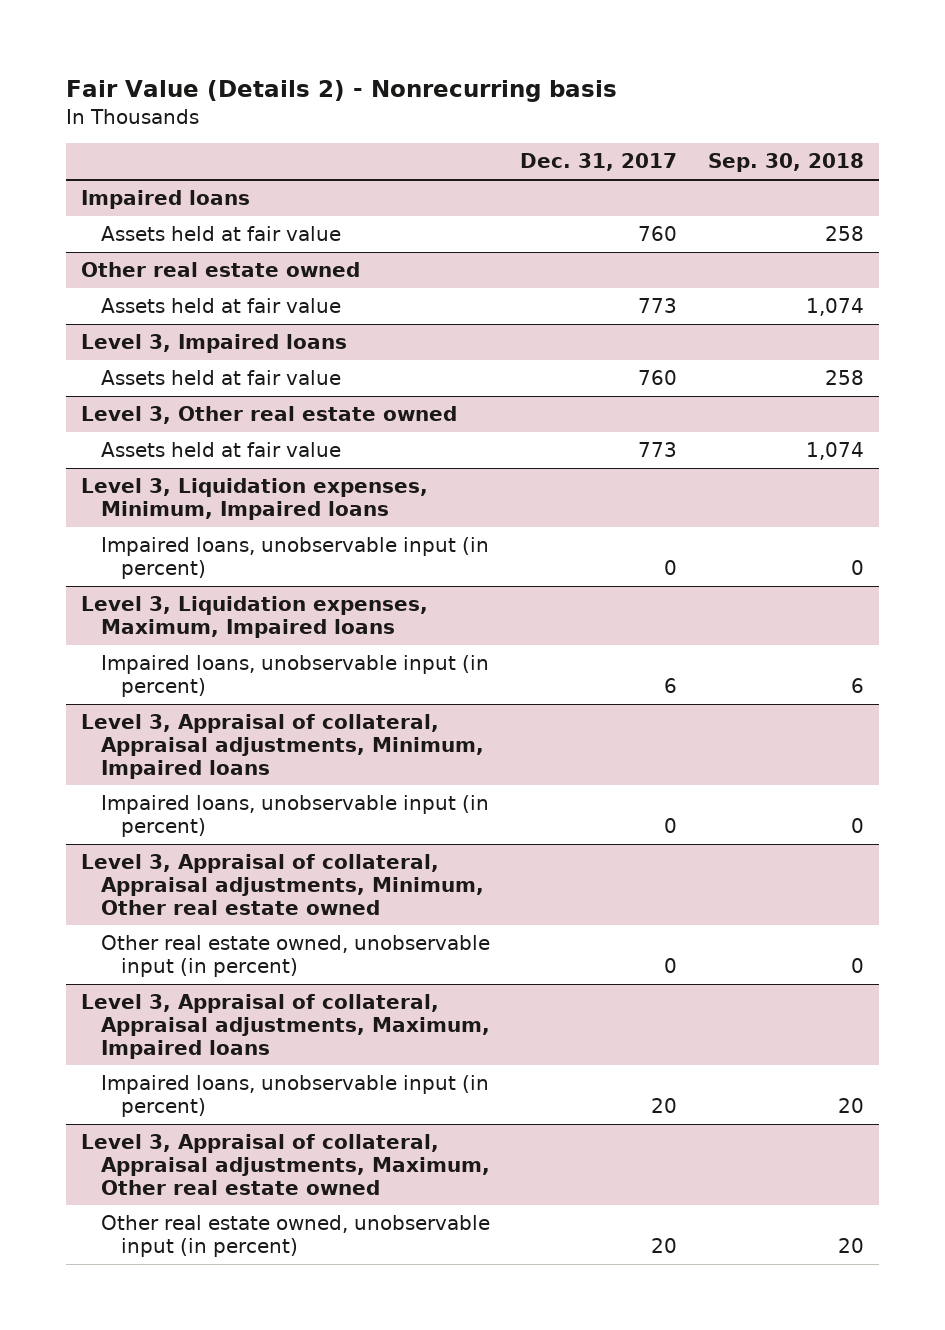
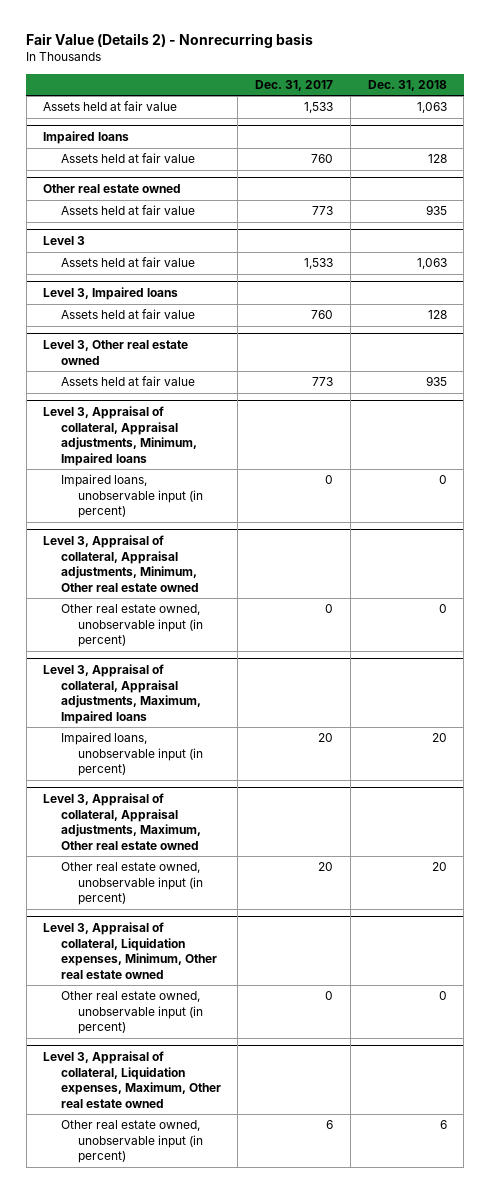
[707,153,864,173] Sep. 30, 2018 -> none
none -> [367,79,447,91] Dec. 31, 2018
none -> [43,101,178,112] Assets held at fair value
none -> [43,236,86,246] Level 3
none -> [60,257,195,268] Assets held at fair value
[81,478,429,520] Level 3, Liquidation expenses, Minimum, Impaired loans -> none
[101,537,490,579] Impaired loans, unobservable input (in percent) -> none
[81,596,429,638] Level 3, Liquidation expenses, Maximum, Impaired loans -> none
[101,655,490,697] Impaired loans, unobservable input (in percent) -> none
none -> [43,922,217,979] Level 3, Appraisal of collateral, Liquidation expenses, Minimum, Other real estate owned
none -> [60,991,203,1035] Other real estate owned, unobservable input (in percent)
none -> [43,1051,221,1108] Level 3, Appraisal of collateral, Liquidation expenses, Maximum, Other real estate owned
none -> [60,1120,203,1164] Other real estate owned, unobservable input (in percent)

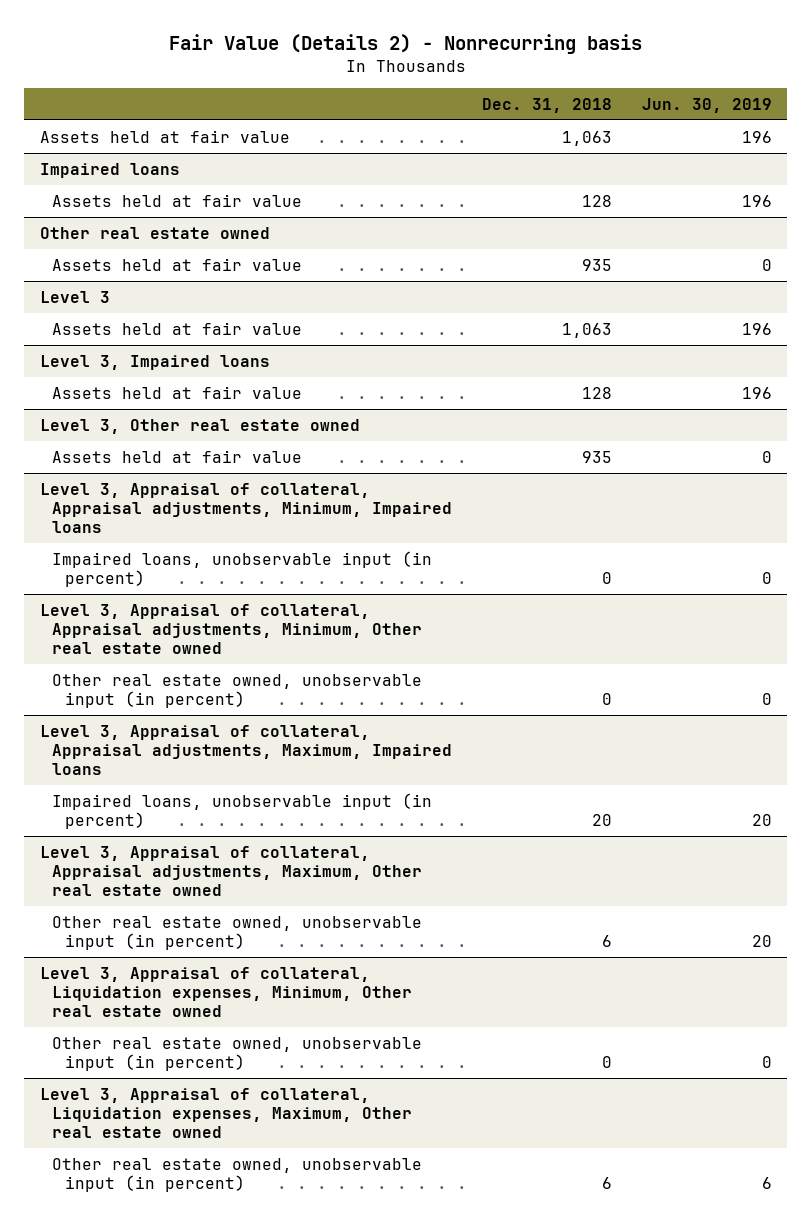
[255,79,334,91] Dec. 31, 2017 -> none
none -> [642,97,773,113] Jun. 30, 2019
[431,862,447,872] 20 -> [602,934,613,947] 6

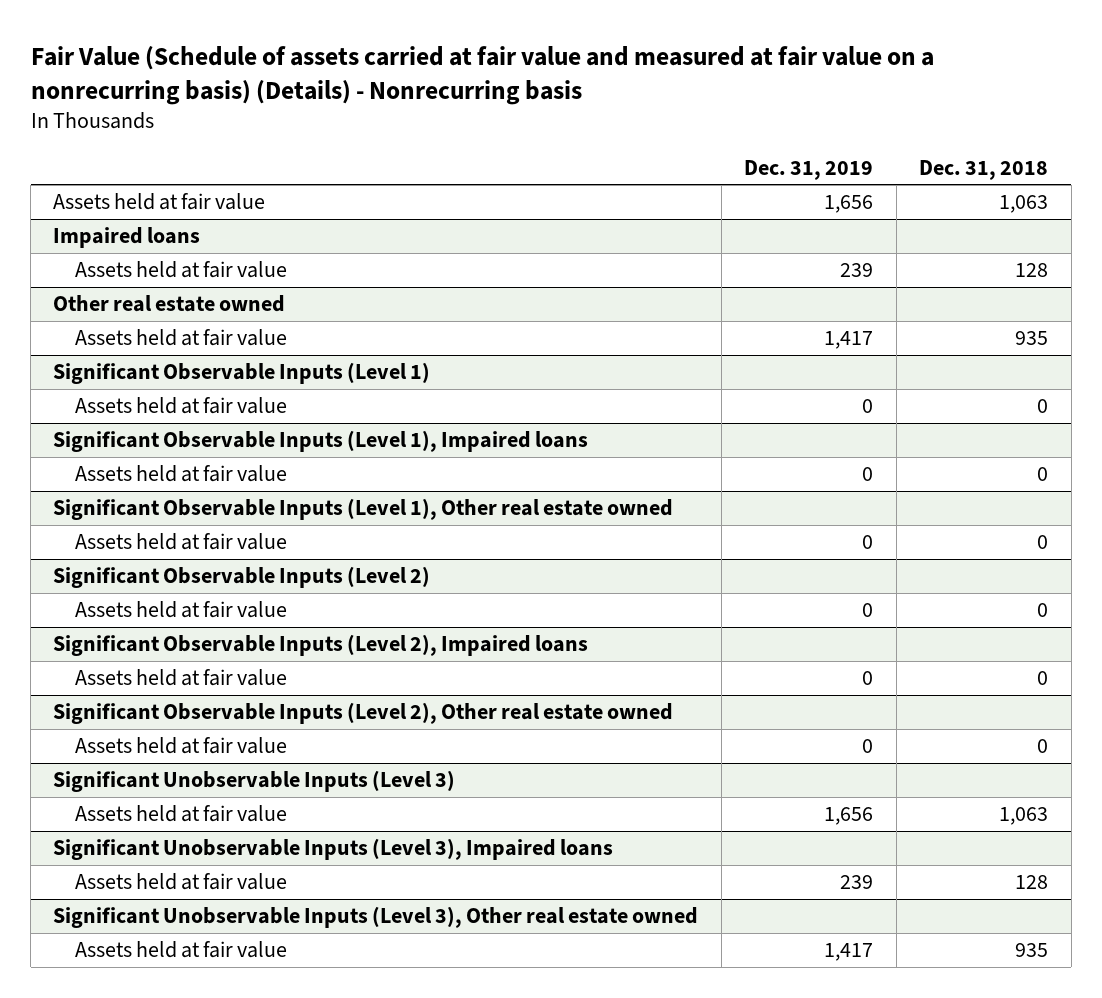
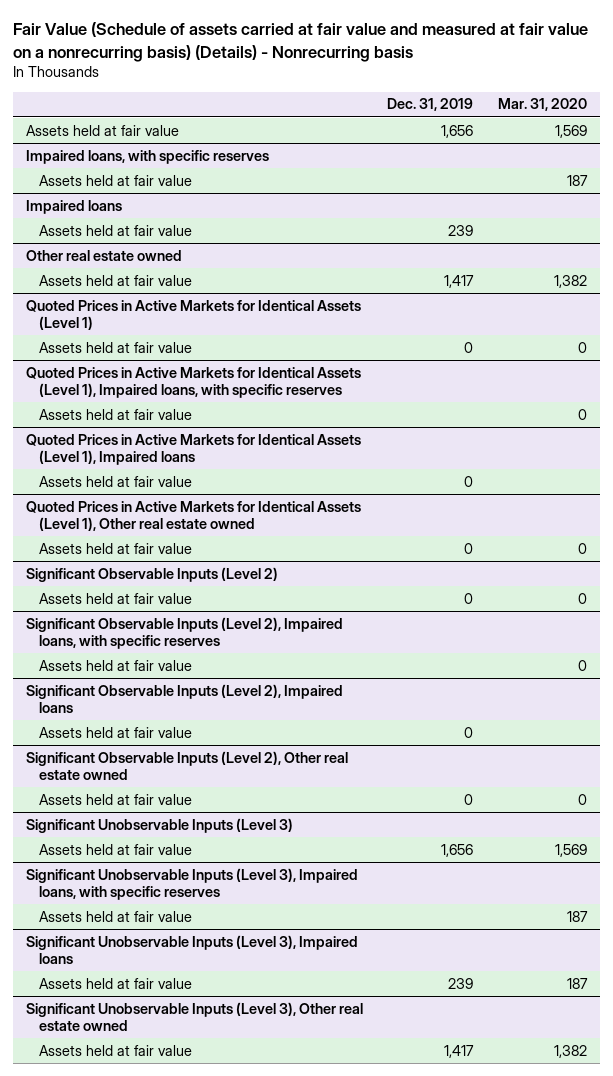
[919,159,1049,180] Dec. 31, 2018 -> none
none -> [498,98,588,112] Mar. 31, 2020
none -> [25,149,269,164] Impaired loans, with specific reserves
none -> [39,174,193,186] Assets held at fair value
[53,362,431,385] Significant Observable Inputs (Level 1) -> [25,299,361,330] Quoted Prices in Active Markets for Identical Assets (Level 1)
[53,430,589,453] Significant Observable Inputs (Level 1), Impaired loans -> none
none -> [25,366,361,398] Quoted Prices in Active Markets for Identical Assets (Level 1), Impaired loans, with specific reserves
none -> [39,408,193,420] Assets held at fair value
none -> [25,433,361,465] Quoted Prices in Active Markets for Identical Assets (Level 1), Impaired loans
[53,498,674,521] Significant Observable Inputs (Level 1), Other real estate owned -> none
none -> [25,500,361,531] Quoted Prices in Active Markets for Identical Assets (Level 1), Other real estate owned
none -> [25,616,343,649] Significant Observable Inputs (Level 2), Impaired loans, with specific reserves
none -> [39,659,193,671] Assets held at fair value
none -> [25,867,358,900] Significant Unobservable Inputs (Level 3), Impaired loans, with specific reserves
none -> [39,910,193,922] Assets held at fair value

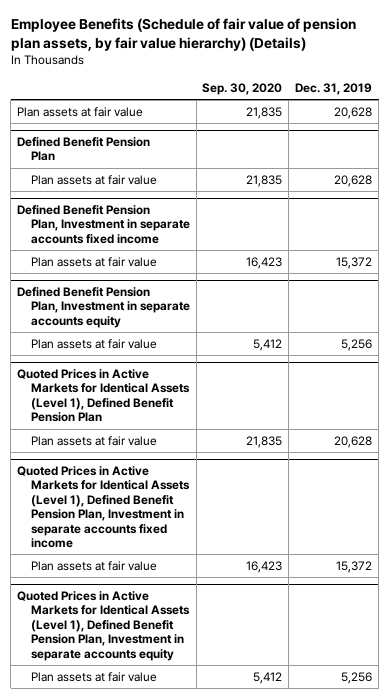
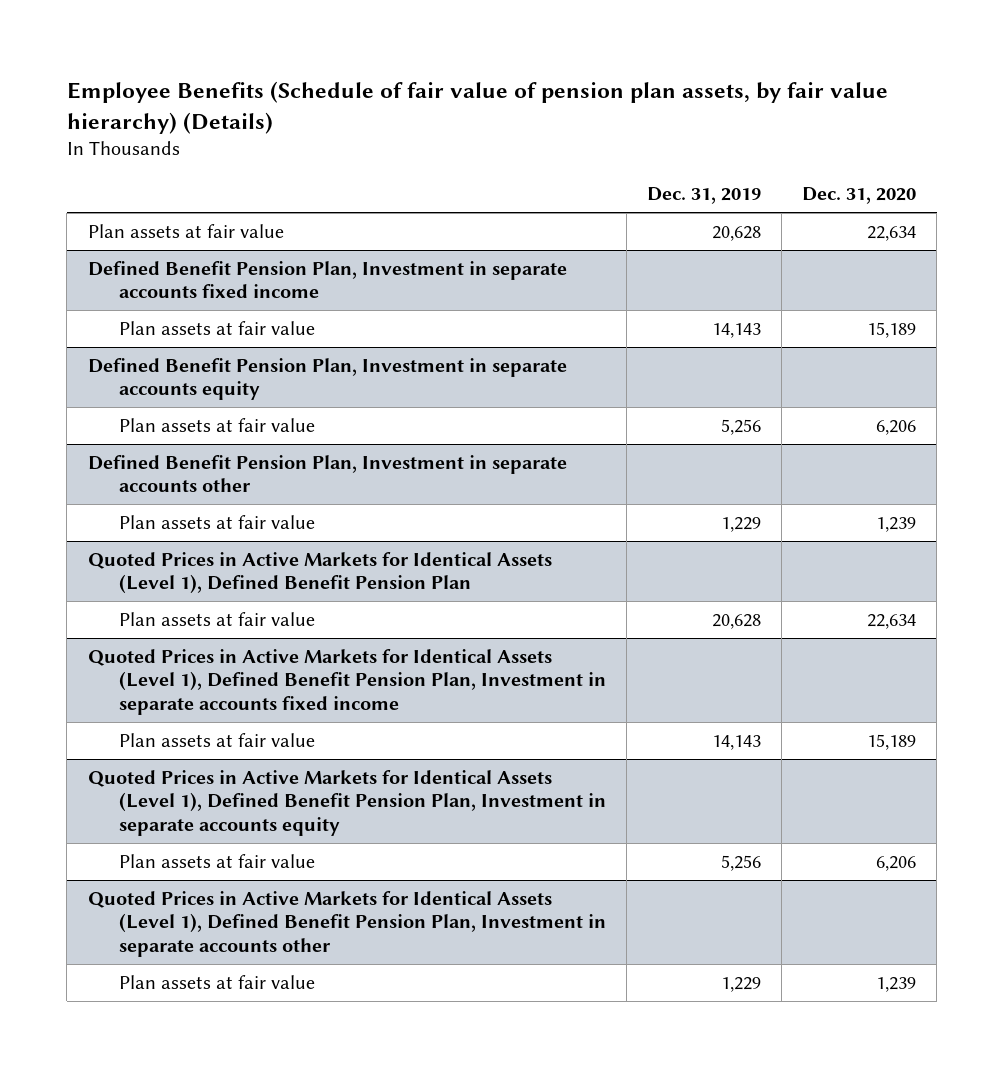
[202,82,283,95] Sep. 30, 2020 -> none
none -> [802,187,917,205] Dec. 31, 2020
[16,137,150,162] Defined Benefit Pension Plan -> none
[30,174,157,185] Plan assets at fair value -> none
[336,256,373,269] 15,372 -> [711,322,761,338] 14,143
none -> [87,454,567,493] Defined Benefit Pension Plan, Investment in separate accounts other
none -> [118,514,315,529] Plan assets at fair value
[336,560,373,573] 15,372 -> [711,734,761,750] 14,143
none -> [87,890,606,957] Quoted Prices in Active Markets for Identical Assets (Level 1), Defined Benefit Pension Plan, Investment in separate accounts other
none -> [118,974,315,989] Plan assets at fair value

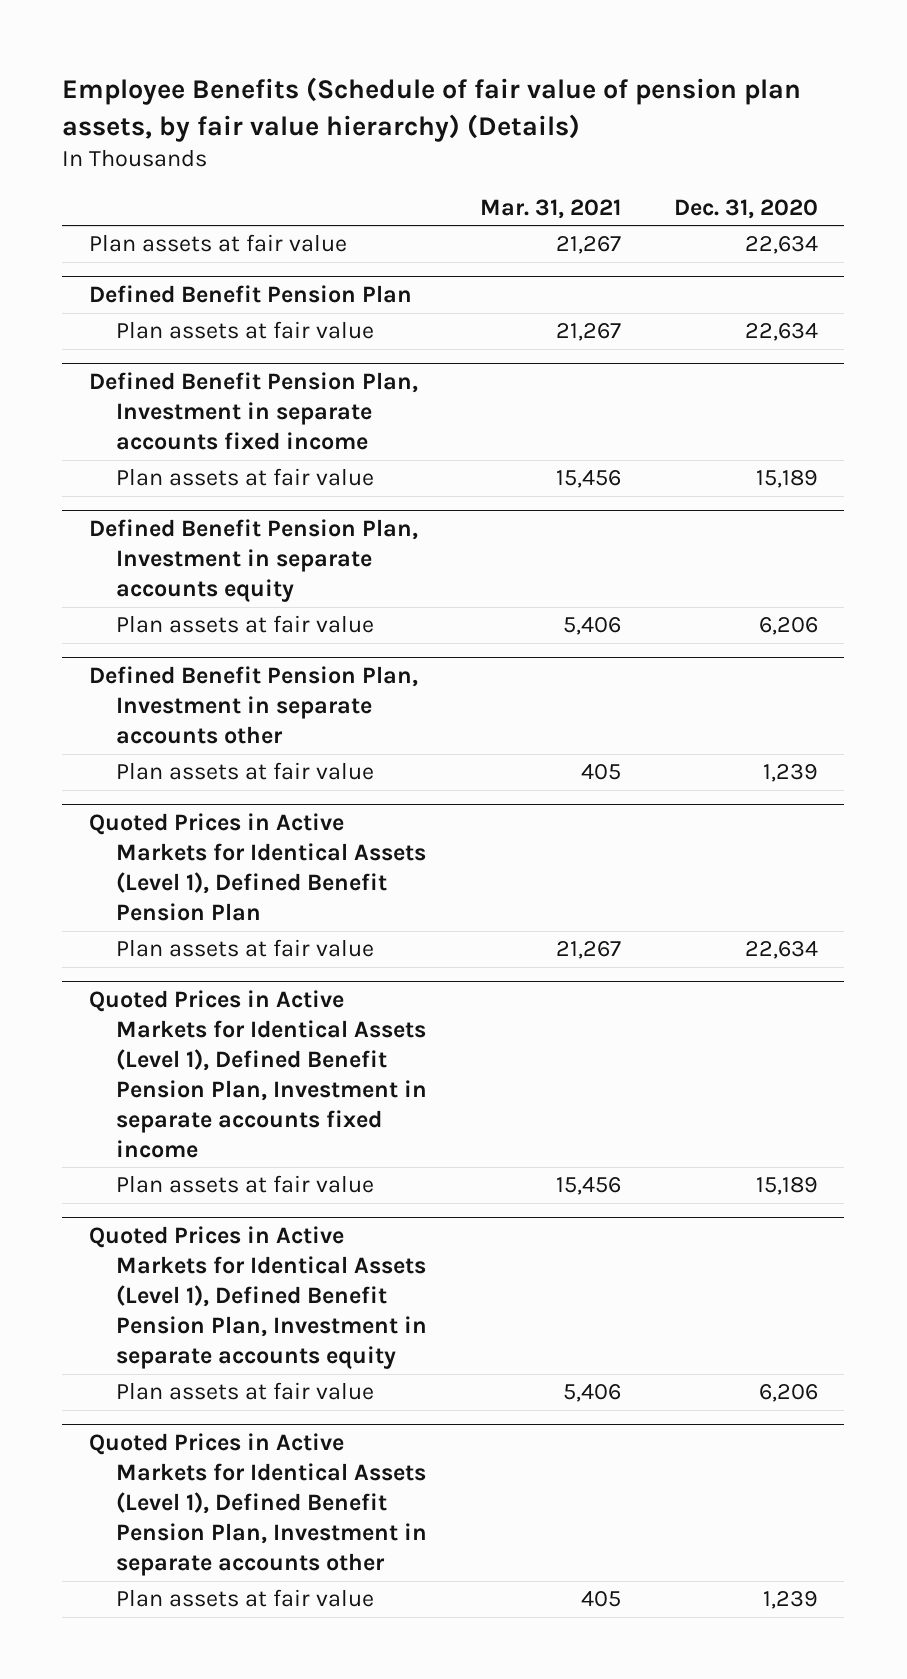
[646,187,761,205] Dec. 31, 2019 -> none
none -> [479,198,621,219] Mar. 31, 2021
none -> [88,285,412,304] Defined Benefit Pension Plan
none -> [116,321,375,340] Plan assets at fair value

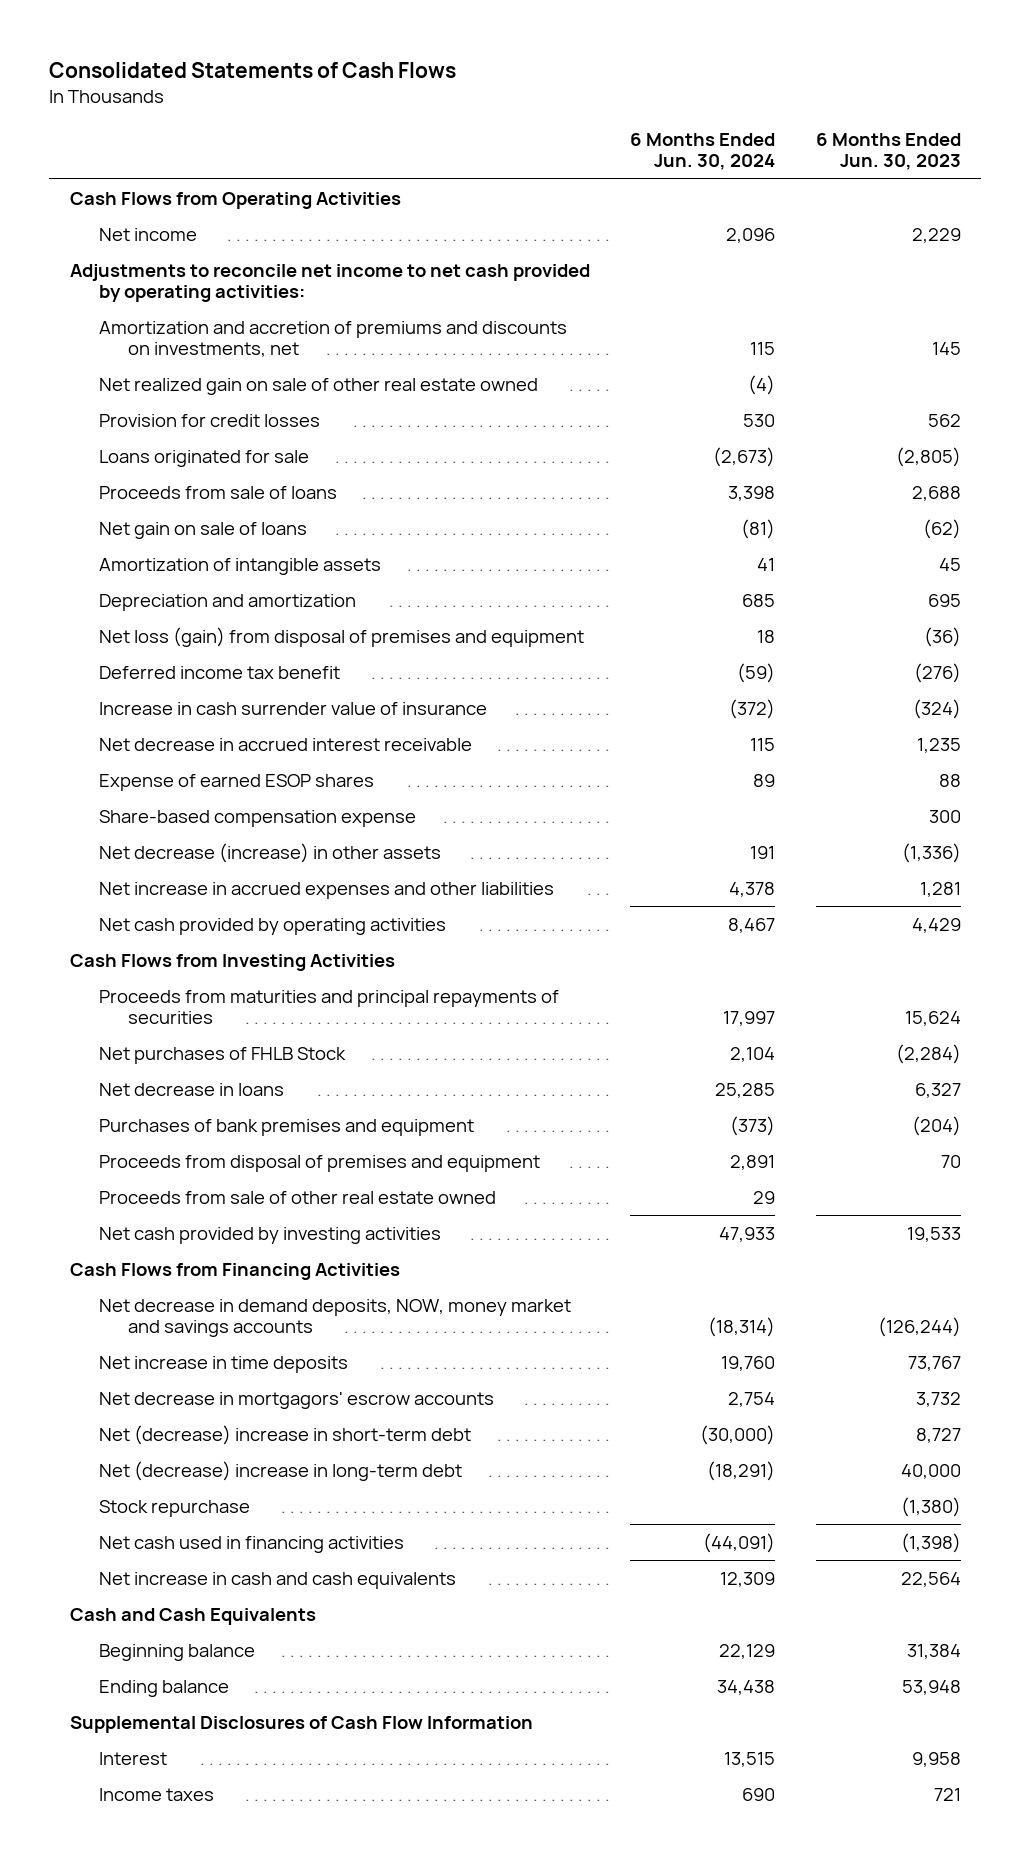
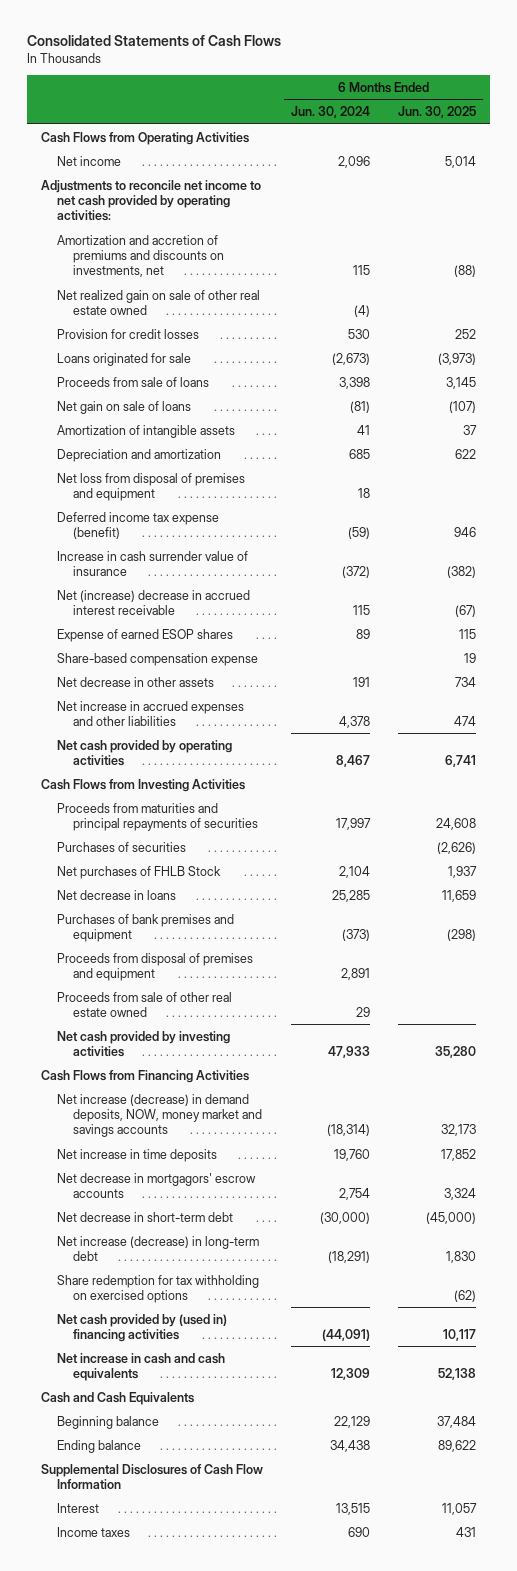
[815,133,961,171] 6 Months Ended Jun. 30, 2023 -> none
none -> [398,105,477,118] Jun. 30, 2025
[98,626,584,647] Net loss (gain) from disposal of premises and equipment -> [56,472,245,501] Net loss from disposal of premises and equipment
[98,665,340,679] Deferred income tax benefit -> [56,511,219,539] Deferred income tax expense (benefit)
[98,737,472,751] Net decrease in accrued interest receivable -> [56,589,250,615] Net (increase) decrease in accrued interest receivable
[98,842,441,863] Net decrease (increase) in other assets -> [56,676,214,687] Net decrease in other assets
none -> [56,841,186,852] Purchases of securities
[98,1298,571,1337] Net decrease in demand deposits, NOW, money market and savings accounts -> [56,1093,262,1137] Net increase (decrease) in demand deposits, NOW, money market and savings accounts
[98,1499,250,1517] Stock repurchase -> none
[98,1424,471,1445] Net (decrease) increase in short-term debt -> [56,1211,233,1222] Net decrease in short-term debt
[98,1460,462,1481] Net (decrease) increase in long-term debt -> [56,1235,259,1261] Net increase (decrease) in long-term debt
none -> [56,1274,259,1303] Share redemption for tax withholding on exercised options
[98,1535,404,1553] Net cash used in financing activities -> [56,1313,227,1342] Net cash provided by (used in) financing activities

